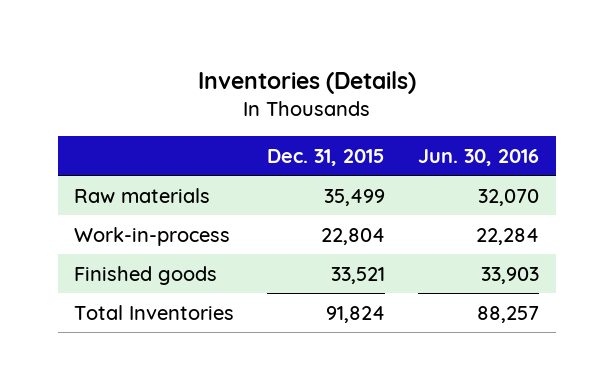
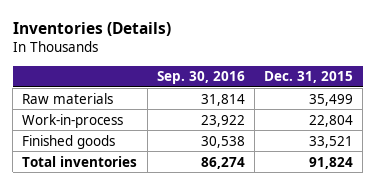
[418,148,540,166] Jun. 30, 2016 -> none
none -> [156,71,245,85] Sep. 30, 2016
[74,304,235,320] Total Inventories -> [22,155,138,167] Total inventories

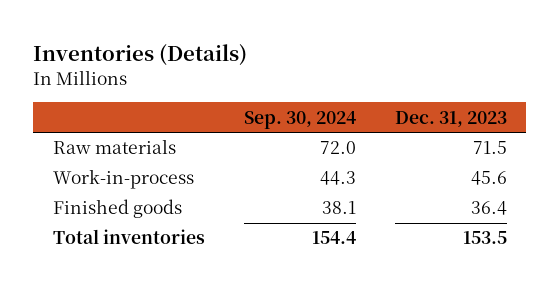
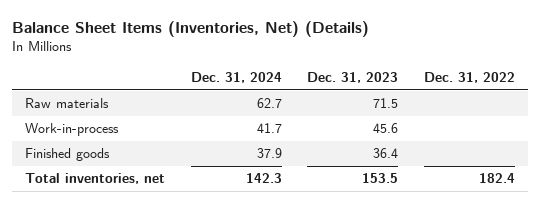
[33,43,248,66] Inventories (Details) -> [11,20,369,37] Balance Sheet Items (Inventories, Net) (Details)
[243,110,356,129] Sep. 30, 2024 -> none
none -> [190,72,282,84] Dec. 31, 2024
none -> [423,72,515,84] Dec. 31, 2022
[52,229,205,245] Total inventories -> [24,173,165,185] Total inventories, net

